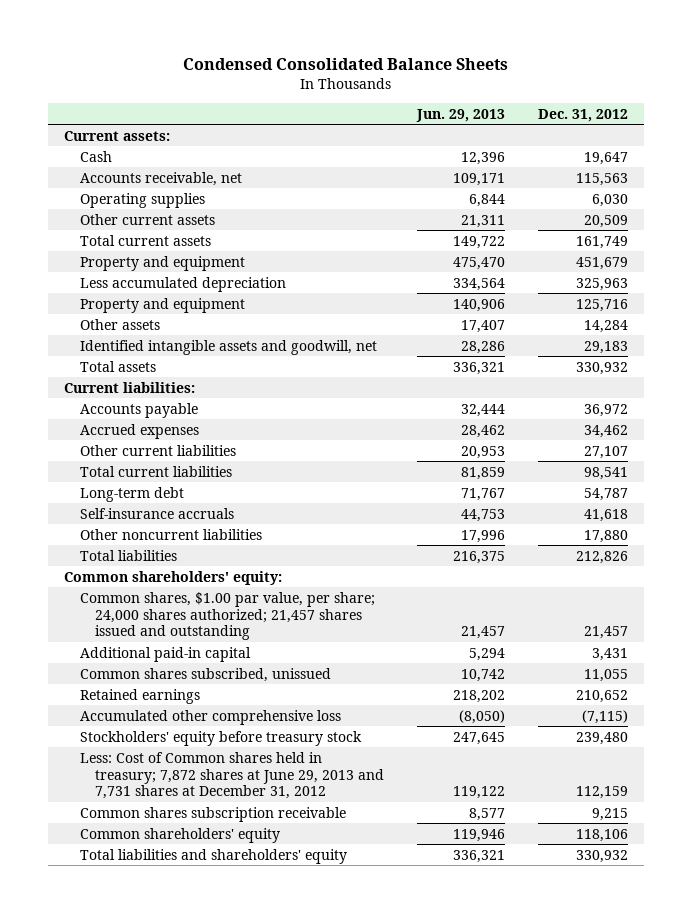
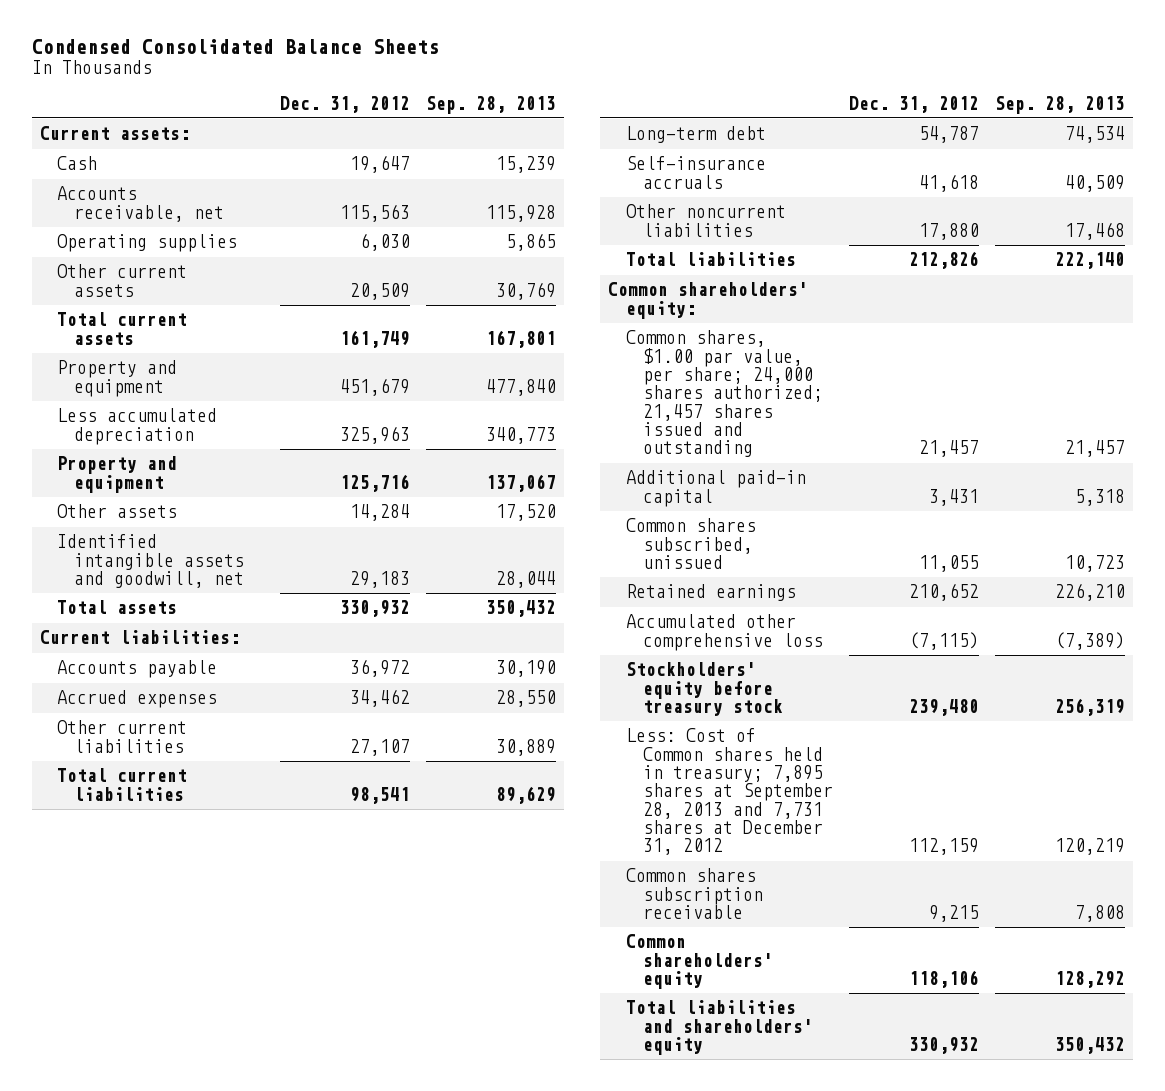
[415,108,505,122] Jun. 29, 2013 -> none
none -> [426,95,557,114] Sep. 28, 2013
[79,751,385,800] Less: Cost of Common shares held in treasury; 7,872 shares at June 29, 2013 and 7,731 shares at December 31, 2012 -> [625,728,833,856] Less: Cost of Common shares held in treasury; 7,895 shares at September 28, 2013 and 7,731 shares at December 31, 2012

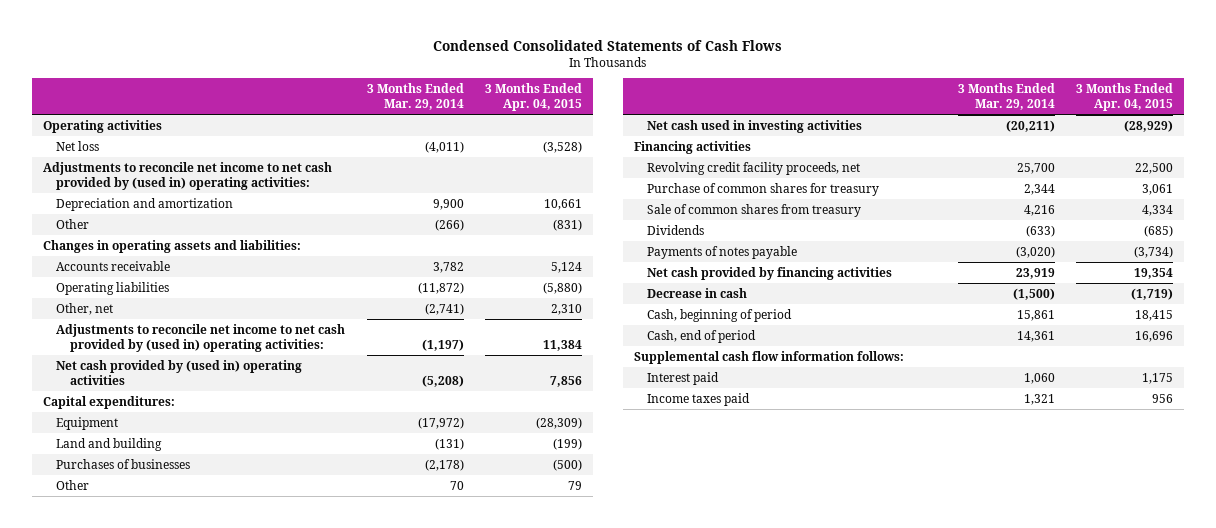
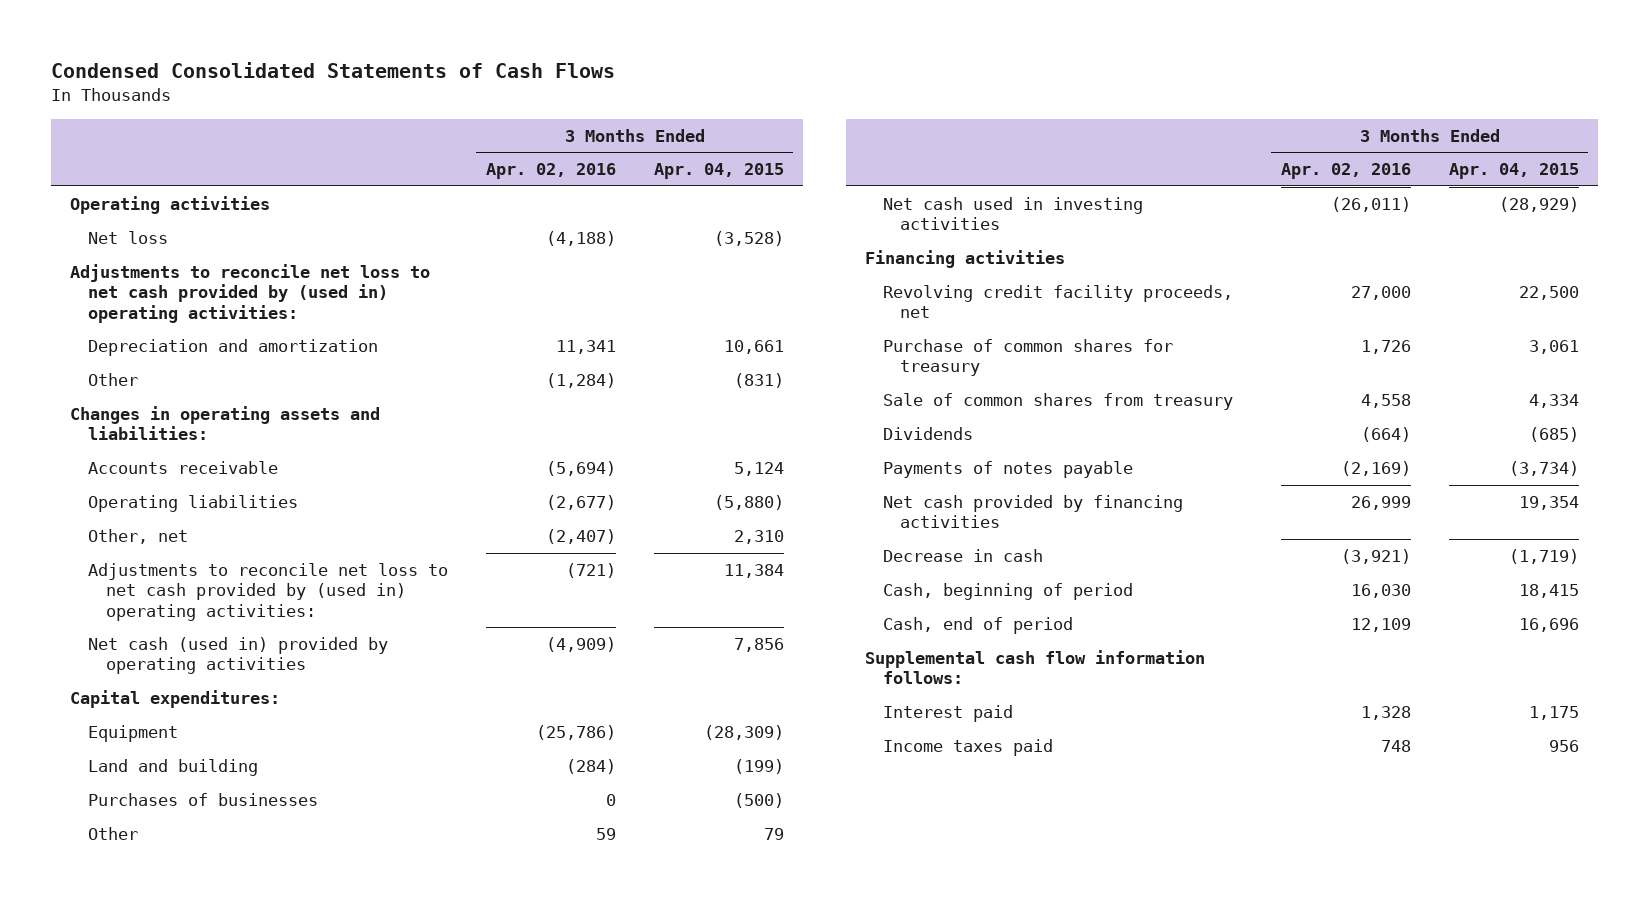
[366,83,464,111] 3 Months Ended Mar. 29, 2014 -> none
none -> [485,163,616,180] Apr. 02, 2016
[42,161,332,190] Adjustments to reconcile net income to net cash provided by (used in) operating activities: -> [70,264,431,323] Adjustments to reconcile net loss to net cash provided by (used in) operating activities:
[56,323,346,352] Adjustments to reconcile net income to net cash provided by (used in) operating activities: -> [87,563,448,621] Adjustments to reconcile net loss to net cash provided by (used in) operating activities:
[56,359,303,385] Net cash provided by (used in) operating activities -> [87,637,388,675] Net cash (used in) provided by operating activities

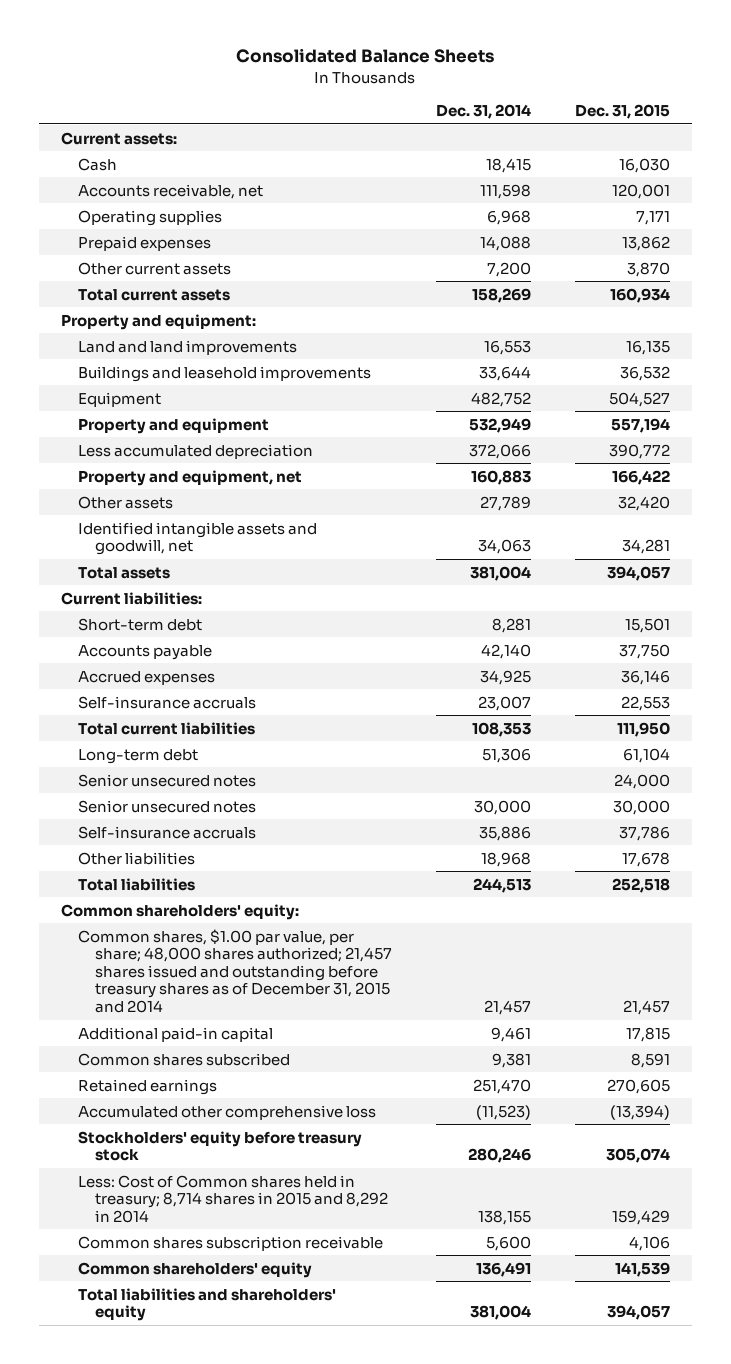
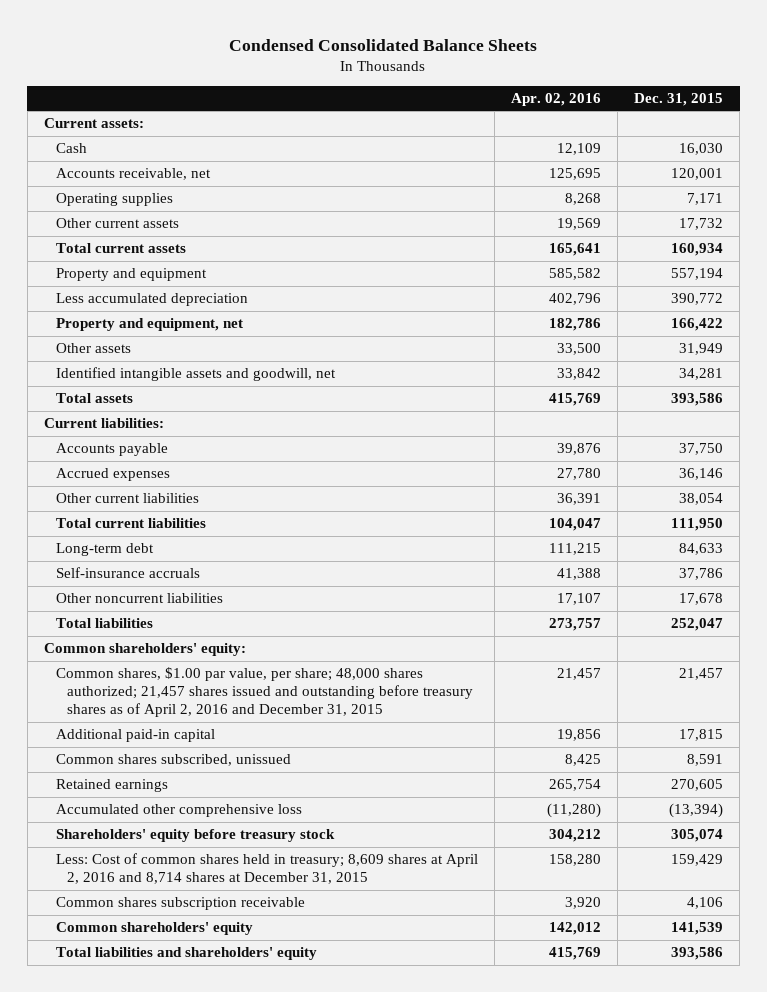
[236,48,495,64] Consolidated Balance Sheets -> [229,38,538,51] Condensed Consolidated Balance Sheets
[435,104,531,120] Dec. 31, 2014 -> none
none -> [510,93,601,107] Apr. 02, 2016
[77,235,211,251] Prepaid expenses -> none
[626,261,670,277] 3,870 -> [679,218,724,231] 17,732
[61,313,257,330] Property and equipment: -> none
[77,339,297,355] Land and land improvements -> none
[77,365,371,382] Buildings and leasehold improvements -> none
[77,391,161,407] Equipment -> none
[617,495,670,511] 32,420 -> [679,343,724,356] 31,949
[606,565,670,581] 394,057 -> [671,393,724,407] 393,586
[77,617,202,631] Short-term debt -> none
[77,695,256,709] Self-insurance accruals -> none
none -> [55,493,199,504] Other current liabilities
[77,773,256,787] Senior unsecured notes -> none
[77,799,256,813] Senior unsecured notes -> none
[622,747,670,763] 61,104 -> [679,543,724,556] 84,633
[77,851,195,865] Other liabilities -> [55,593,223,604] Other noncurrent liabilities
[611,877,670,893] 252,518 -> [671,618,724,632] 252,047
[77,928,392,1014] Common shares, $1.00 par value, per share; 48,000 shares authorized; 21,457 shares issued and outstanding before treasury shares as of December 31, 2015 and 2014 -> [55,667,474,718] Common shares, $1.00 par value, per share; 48,000 shares authorized; 21,457 shares issued and outstanding before treasury shares as of April 2, 2016 and December 31, 2015
[77,1052,290,1066] Common shares subscribed -> [55,754,291,767] Common shares subscribed, unissued
[77,1130,362,1162] Stockholders' equity before treasury stock -> [55,829,335,843] Shareholders' equity before treasury stock
[77,1174,388,1223] Less: Cost of Common shares held in treasury; 8,714 shares in 2015 and 8,292 in 2014 -> [55,853,478,885] Less: Cost of common shares held in treasury; 8,609 shares at April 2, 2016 and 8,714 shares at December 31, 2015
[606,1305,670,1321] 394,057 -> [671,947,724,961] 393,586

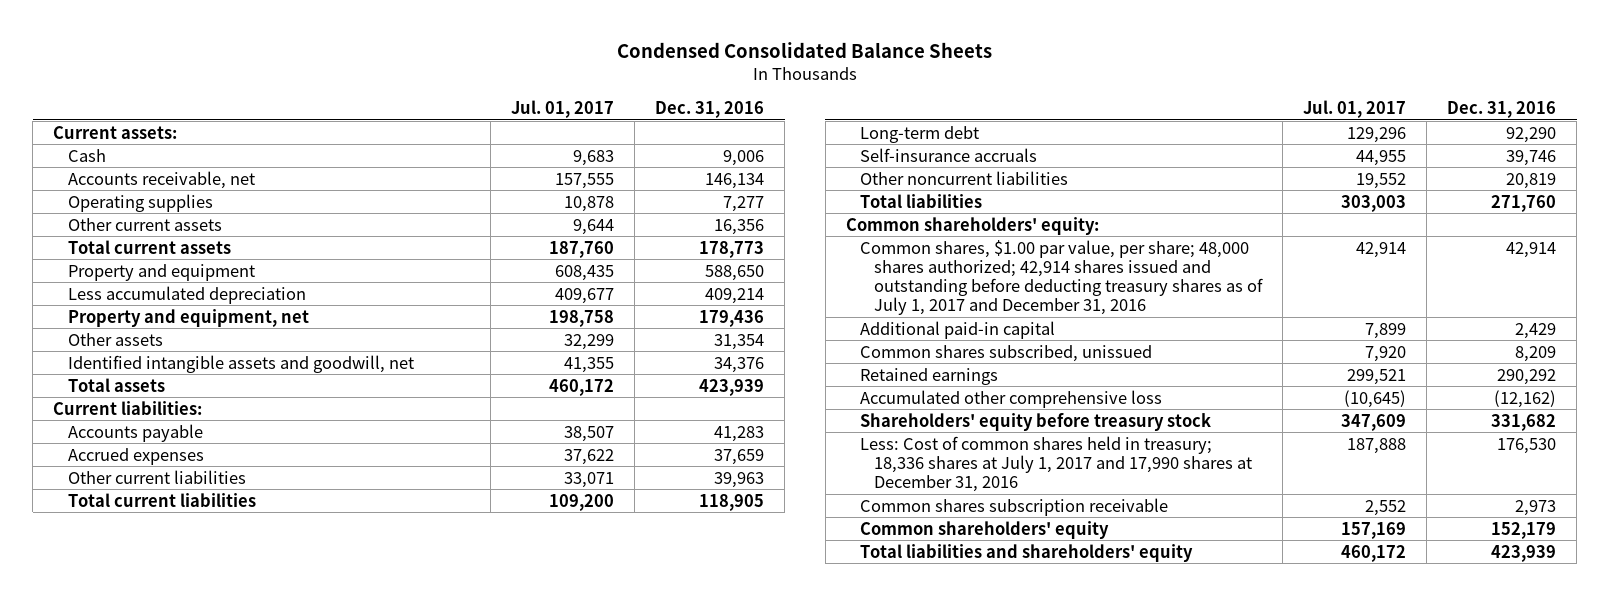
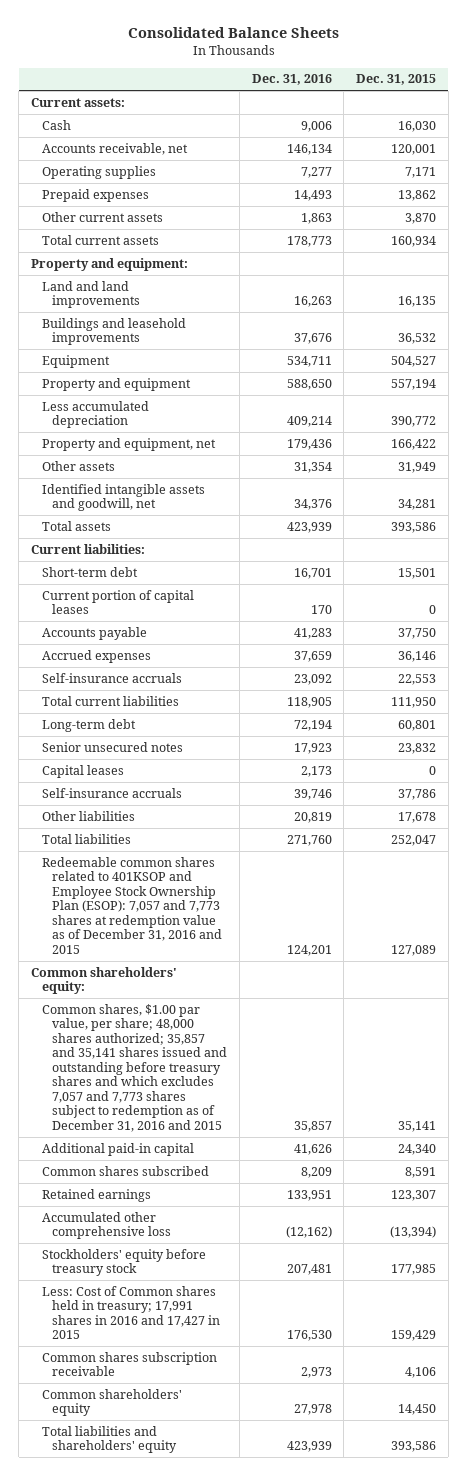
[616,42,992,59] Condensed Consolidated Balance Sheets -> [127,27,339,39] Consolidated Balance Sheets
[511,100,615,119] Jul. 01, 2017 -> none
none -> [356,74,437,86] Dec. 31, 2015
none -> [41,188,149,202] Prepaid expenses
[714,218,765,235] 16,356 -> [300,212,332,224] 1,863
none -> [31,257,189,271] Property and equipment:
none -> [41,280,140,309] Land and land improvements
none -> [41,317,186,346] Buildings and leasehold improvements
none -> [41,354,110,368] Equipment
none -> [41,566,138,577] Short-term debt
none -> [41,589,194,615] Current portion of capital leases
[67,469,246,484] Other current liabilities -> none
none -> [41,672,182,683] Self-insurance accruals
[1506,126,1557,143] 92,290 -> [293,719,332,731] 72,194
none -> [41,741,183,752] Senior unsecured notes
none -> [41,764,124,778] Capital leases
[860,170,1069,185] Other noncurrent liabilities -> [41,810,135,821] Other liabilities
none -> [41,856,222,954] Redeemable common shares related to 401KSOP and Employee Stock Ownership Plan (ESOP): 7,057 and 7,773 shares at redemption value as of December 31, 2016 and 2015
[860,239,1264,315] Common shares, $1.00 par value, per share; 48,000 shares authorized; 42,914 shares issued and outstanding before deducting treasury shares as of July 1, 2017 and December 31, 2016 -> [41,1003,227,1132] Common shares, $1.00 par value, per share; 48,000 shares authorized; 35,857 and 35,141 shares issued and outstanding before treasury shares and which excludes 7,057 and 7,773 shares subject to redemption as of December 31, 2016 and 2015
[1506,241,1557,258] 42,914 -> [293,1120,332,1132] 35,857
[1515,322,1557,339] 2,429 -> [293,1143,332,1155] 41,626
[860,344,1153,362] Common shares subscribed, unissued -> [41,1165,209,1176] Common shares subscribed
[1497,368,1557,385] 290,292 -> [286,1189,332,1201] 133,951
[860,412,1212,431] Shareholders' equity before treasury stock -> [41,1248,206,1277] Stockholders' equity before treasury stock
[1491,413,1557,431] 331,682 -> [286,1264,332,1276] 207,481
[860,435,1253,492] Less: Cost of common shares held in treasury; 18,336 shares at July 1, 2017 and 17,990 shares at December 31, 2016 -> [41,1285,220,1340] Less: Cost of Common shares held in treasury; 17,991 shares in 2016 and 17,427 in 2015
[1491,521,1557,539] 152,179 -> [293,1404,332,1416] 27,978

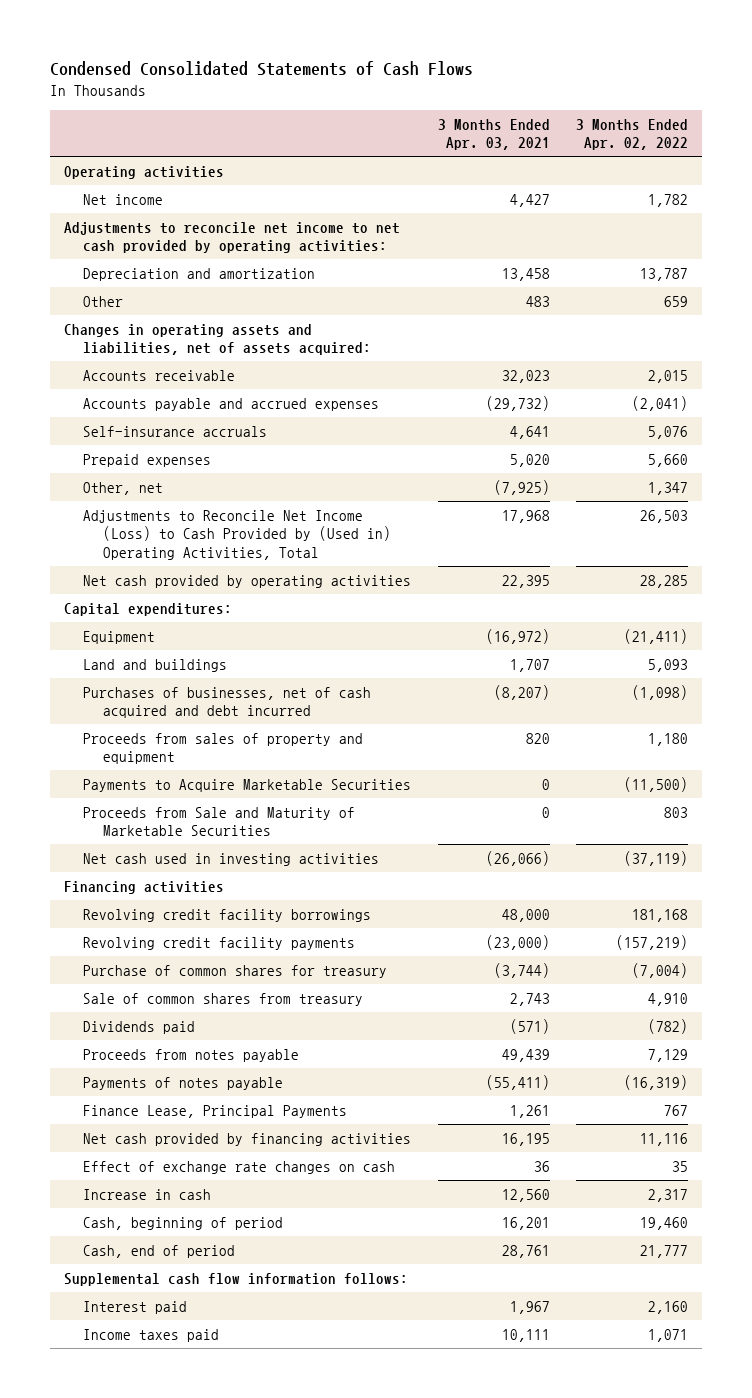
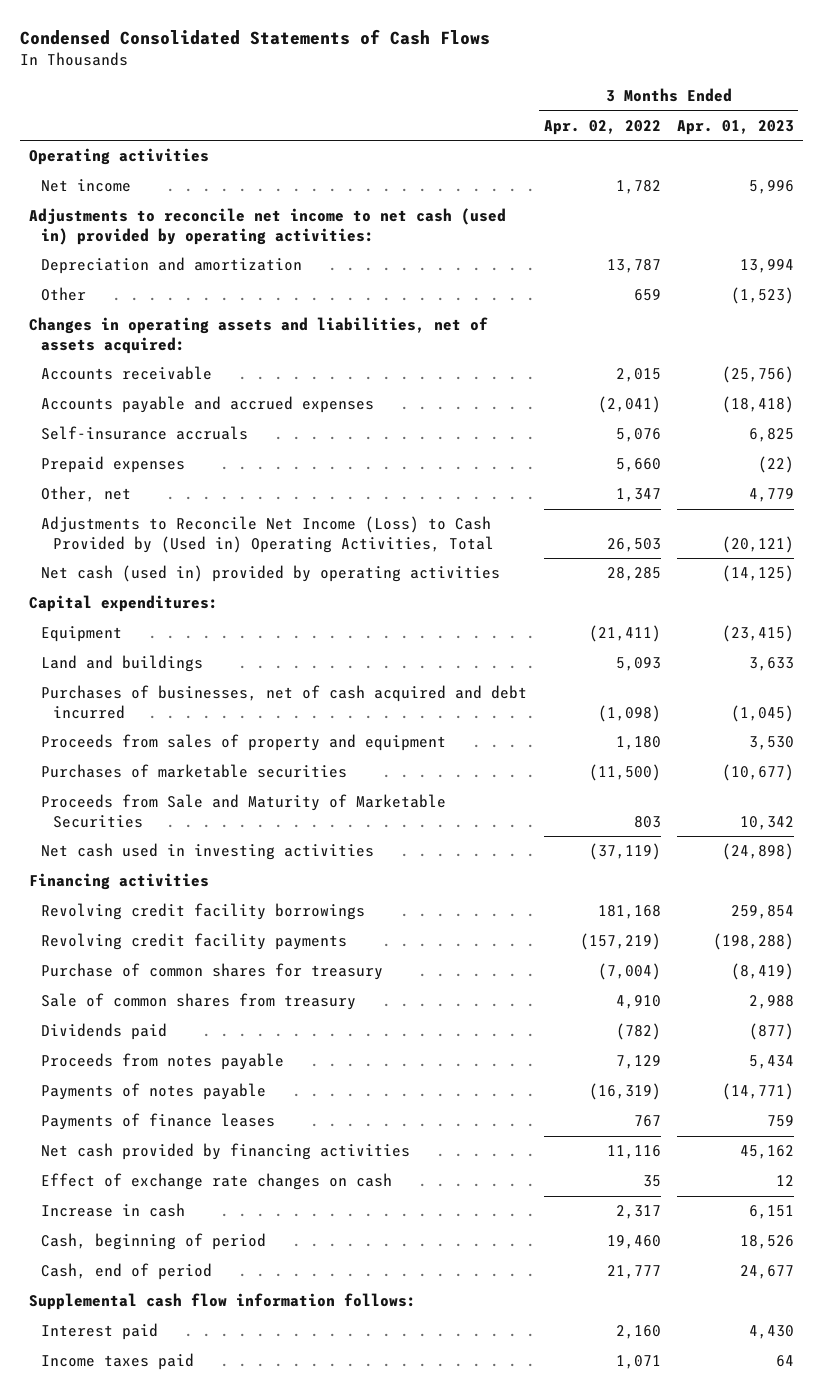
[437,118,550,151] 3 Months Ended Apr. 03, 2021 -> none
none -> [677,119,795,135] Apr. 01, 2023
[63,221,400,254] Adjustments to reconcile net income to net cash provided by operating activities: -> [28,208,506,245] Adjustments to reconcile net income to net cash (used in) provided by operating activities:
[83,574,412,588] Net cash provided by operating activities -> [40,565,500,583] Net cash (used in) provided by operating activities
[83,778,412,792] Payments to Acquire Marketable Securities -> [40,764,347,779] Purchases of marketable securities
[83,1104,348,1118] Finance Lease, Principal Payments -> [40,1113,275,1131] Payments of finance leases

